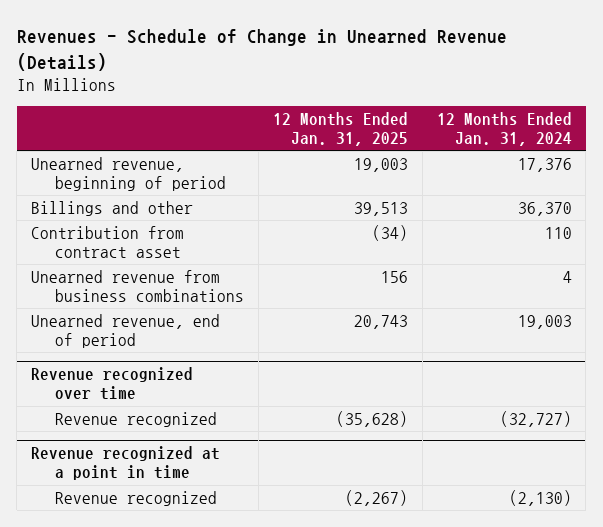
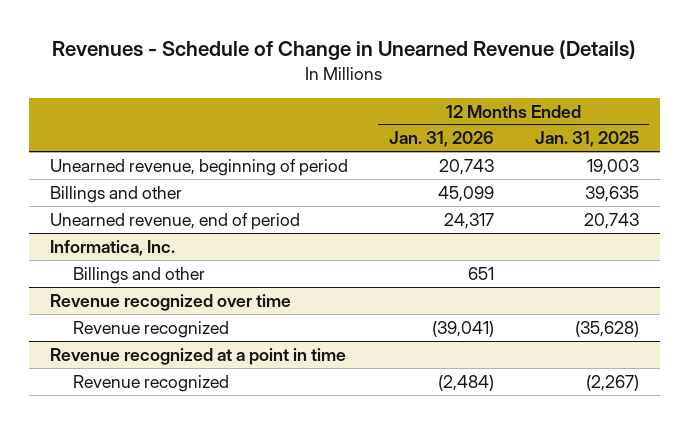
[436,112,572,147] 12 Months Ended Jan. 31, 2024 -> none
none -> [388,131,494,148] Jan. 31, 2026
[31,225,185,258] Contribution from contract asset -> none
[31,269,244,302] Unearned revenue from business combinations -> none
[353,201,408,216] 39,513 -> [584,185,639,202] 39,635
none -> [49,239,175,256] Informatica, Inc.
none -> [73,266,206,284] Billings and other

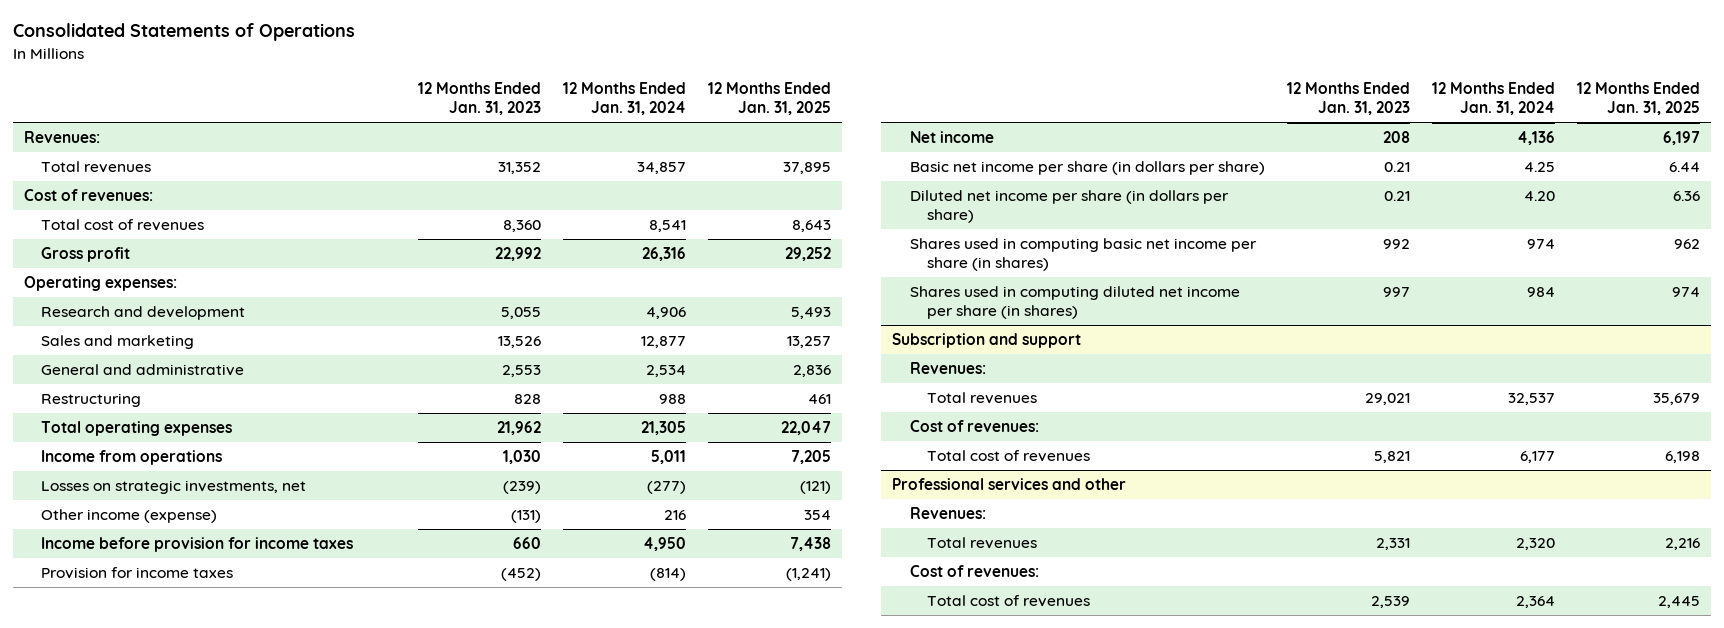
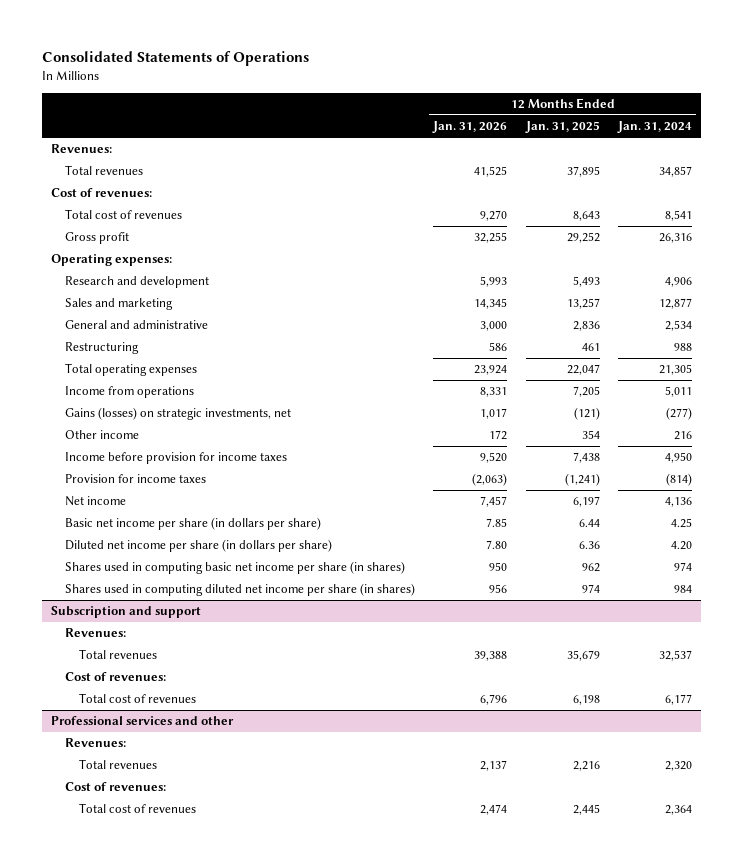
[418,82,542,116] 12 Months Ended Jan. 31, 2023 -> none
none -> [432,121,508,134] Jan. 31, 2026
[41,480,307,495] Losses on strategic investments, net -> [64,407,291,421] Gains (losses) on strategic investments, net
[41,509,218,524] Other income (expense) -> [64,430,139,440] Other income

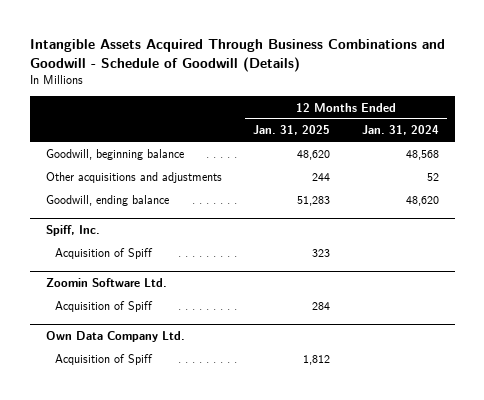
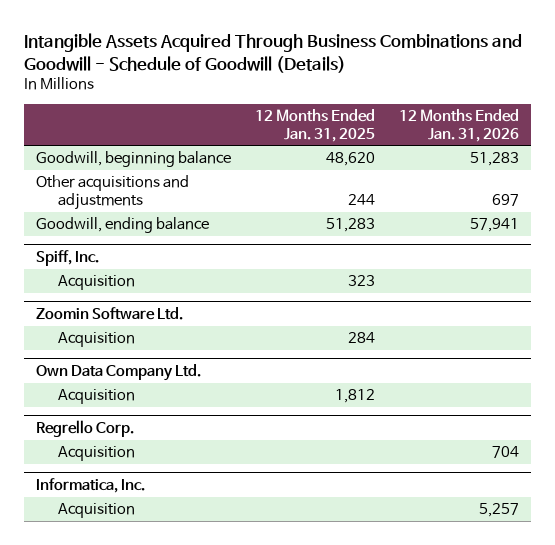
[361,125,439,136] Jan. 31, 2024 -> none
none -> [398,108,519,142] 12 Months Ended Jan. 31, 2026
[54,247,153,259] Acquisition of Spiff -> [57,275,135,291] Acquisition
[54,300,153,312] Acquisition of Spiff -> [57,332,135,348] Acquisition
[54,353,153,365] Acquisition of Spiff -> [57,389,135,405] Acquisition
none -> [36,420,135,438] Regrello Corp.
none -> [57,446,135,462] Acquisition
none -> [36,478,146,494] Informatica, Inc.
none -> [57,503,135,519] Acquisition

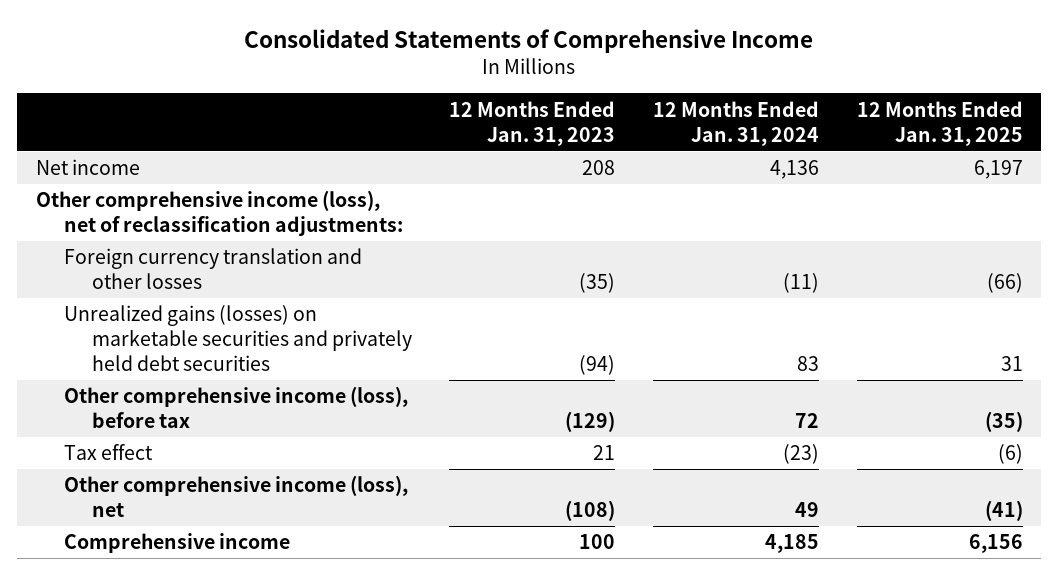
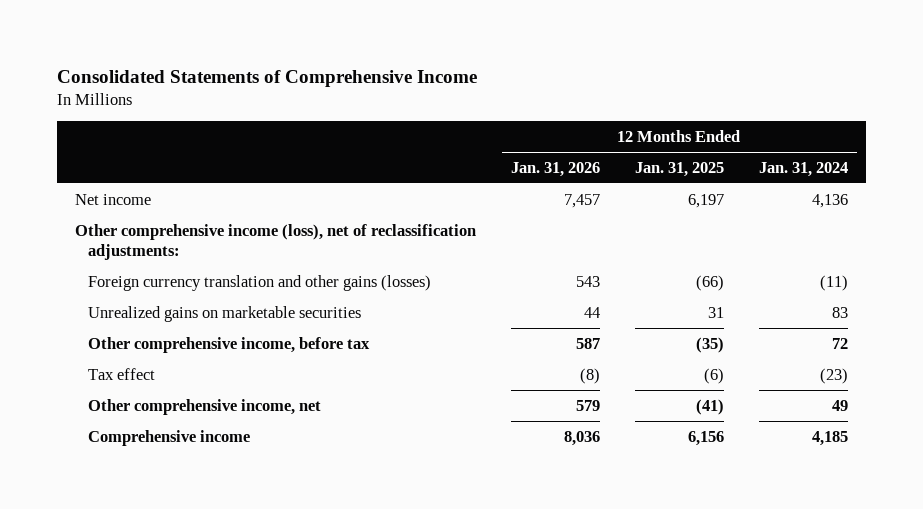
[449,100,616,146] 12 Months Ended Jan. 31, 2023 -> none
none -> [510,161,600,177] Jan. 31, 2026
[63,248,362,290] Foreign currency translation and other losses -> [87,274,431,291] Foreign currency translation and other gains (losses)
[63,305,412,372] Unrealized gains (losses) on marketable securities and privately held debt securities -> [87,305,361,322] Unrealized gains on marketable securities
[63,386,408,429] Other comprehensive income (loss), before tax -> [87,336,370,353] Other comprehensive income, before tax
[63,475,408,518] Other comprehensive income (loss), net -> [87,398,321,415] Other comprehensive income, net

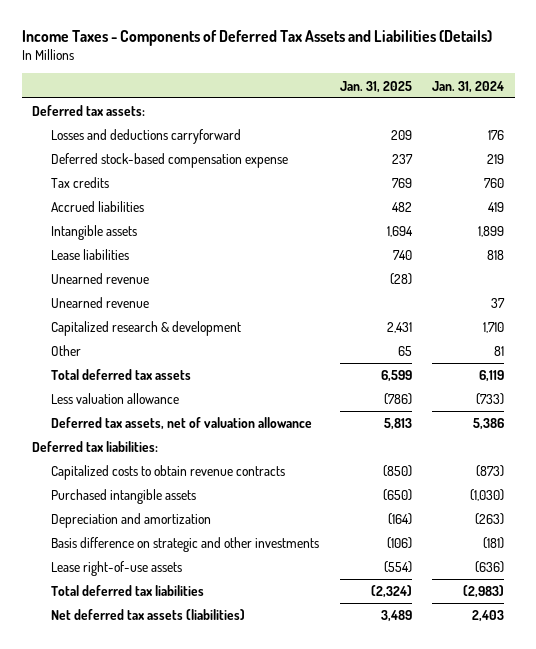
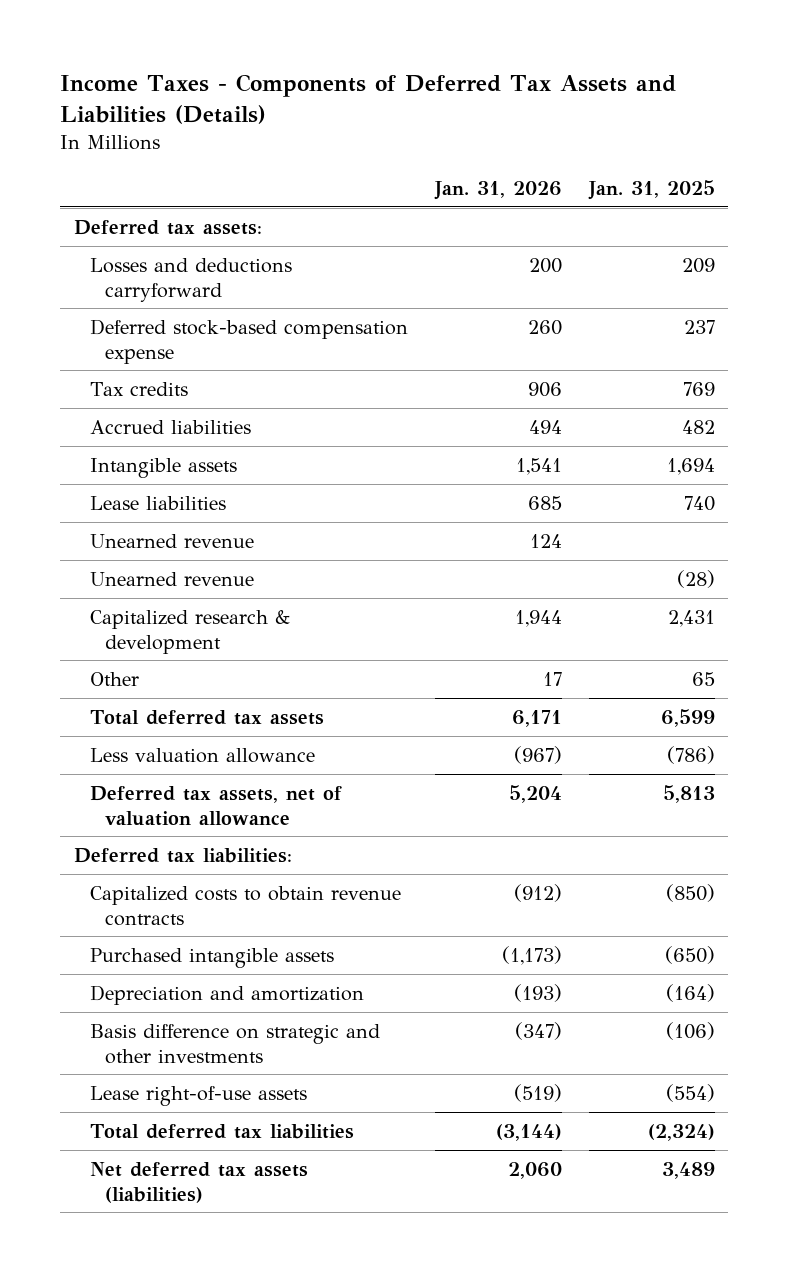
[432,80,505,93] Jan. 31, 2024 -> none
none -> [433,181,562,201] Jan. 31, 2026
[51,273,150,285] Unearned revenue -> [89,571,254,586] Unearned revenue

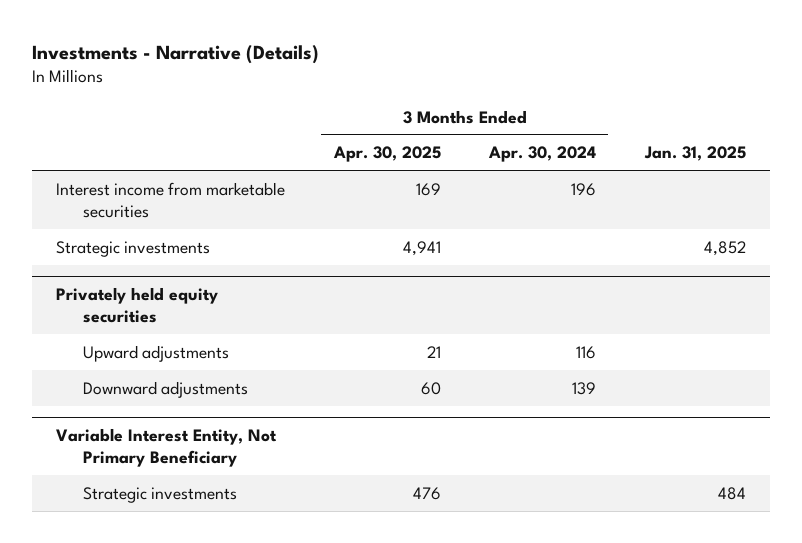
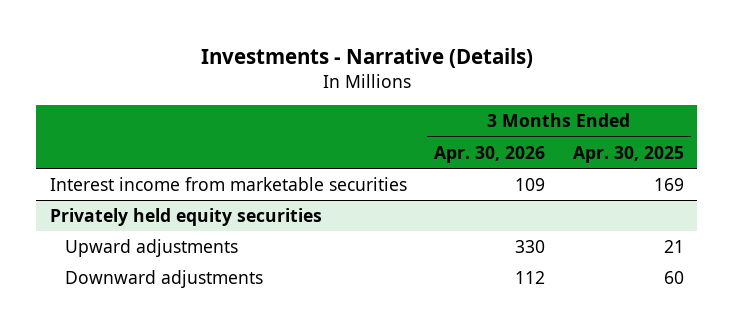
[488,146,597,163] Apr. 30, 2024 -> none
[643,146,746,162] Jan. 31, 2025 -> none
none -> [434,145,546,163] Apr. 30, 2026
[55,240,210,257] Strategic investments -> none
[55,427,277,467] Variable Interest Entity, Not Primary Beneficiary -> none
[82,486,237,503] Strategic investments -> none

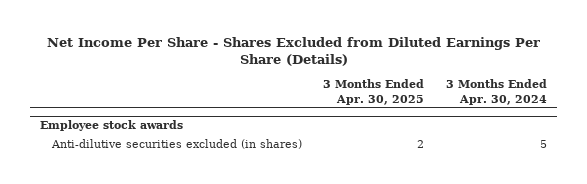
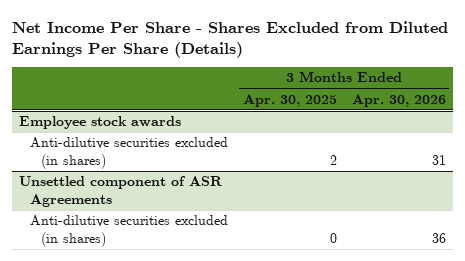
[445,79,547,105] 3 Months Ended Apr. 30, 2024 -> none
none -> [351,93,446,107] Apr. 30, 2026
none -> [19,176,224,207] Unsettled component of ASR Agreements
none -> [30,215,229,247] Anti-dilutive securities excluded (in shares)

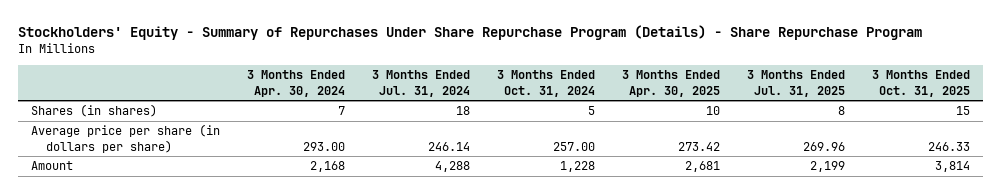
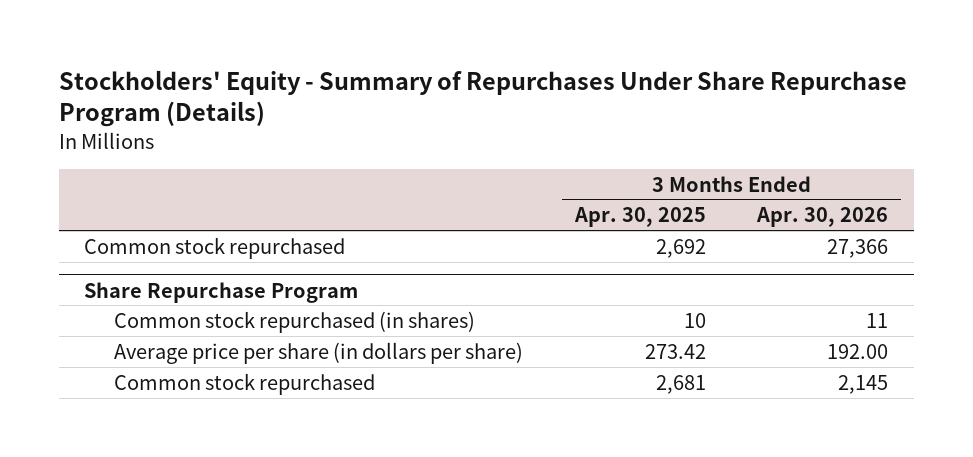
[17,24,922,40] Stockholders' Equity - Summary of Repurchases Under Share Repurchase Program (Details) - Share Repurchase Program -> [58,69,907,128] Stockholders' Equity - Summary of Repurchases Under Share Repurchase Program (Details)
[247,70,346,97] 3 Months Ended Apr. 30, 2024 -> none
[372,70,471,97] 3 Months Ended Jul. 31, 2024 -> none
[496,70,595,97] 3 Months Ended Oct. 31, 2024 -> none
[746,70,845,97] 3 Months Ended Jul. 31, 2025 -> none
[871,70,970,97] 3 Months Ended Oct. 31, 2025 -> none
none -> [756,207,889,228] Apr. 30, 2026
none -> [84,236,346,259] Common stock repurchased
none -> [84,281,359,303] Share Repurchase Program
[31,104,158,118] Shares (in shares) -> [114,310,476,333] Common stock repurchased (in shares)
[31,161,74,171] Amount -> [114,372,376,395] Common stock repurchased

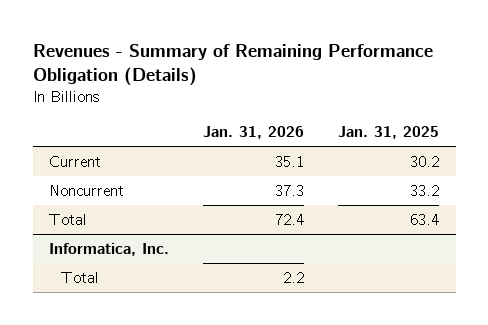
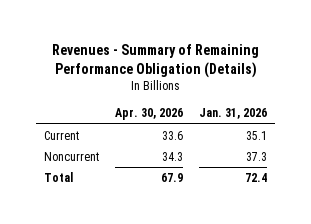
[338,126,440,140] Jan. 31, 2025 -> none
none -> [115,108,184,121] Apr. 30, 2026
[49,242,170,256] Informatica, Inc. -> none
[60,271,99,283] Total -> none

